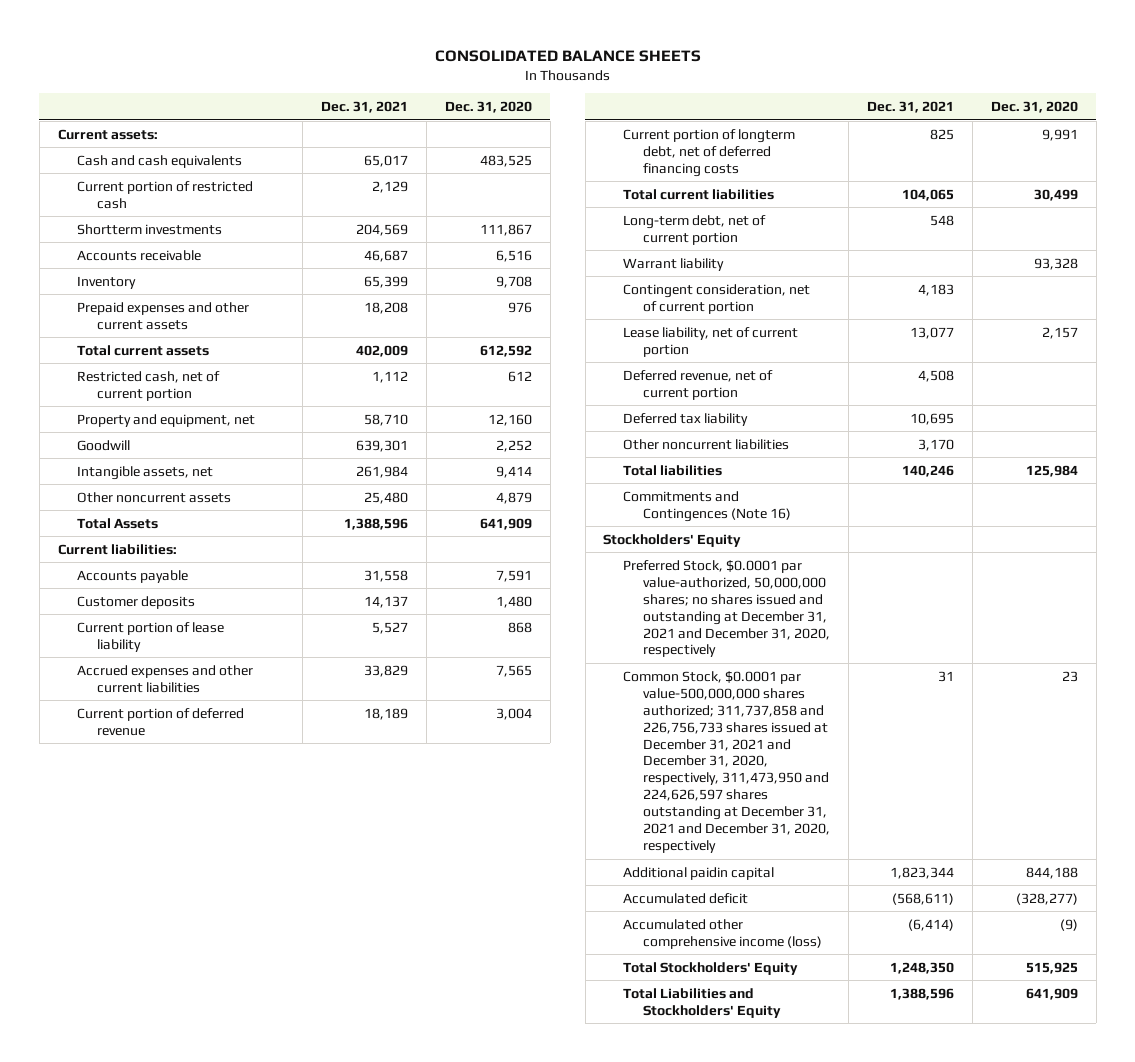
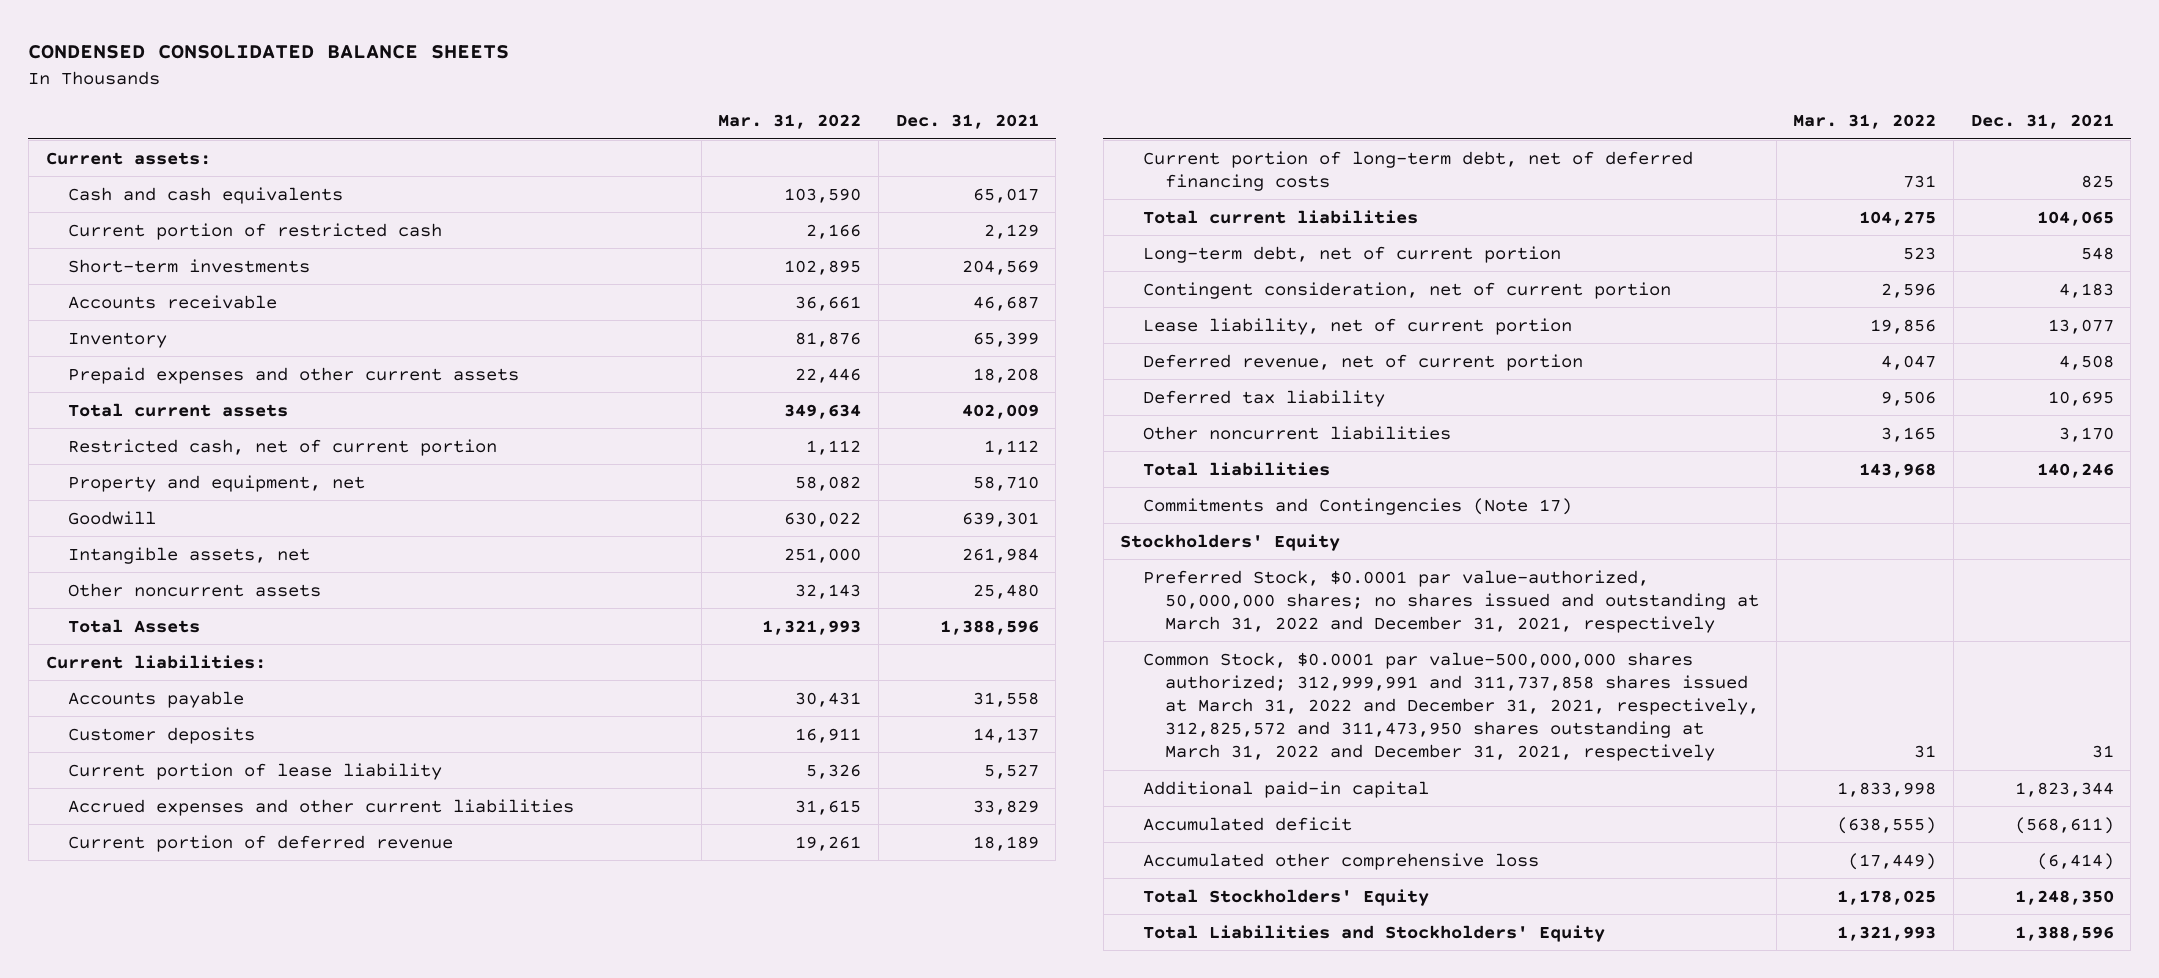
[434,49,701,62] CONSOLIDATED BALANCE SHEETS -> [28,44,510,59] CONDENSED CONSOLIDATED BALANCE SHEETS
[444,101,532,114] Dec. 31, 2020 -> none
none -> [718,114,862,130] Mar. 31, 2022
[77,223,223,235] Shortterm investments -> [67,258,310,273] Short-term investments
[623,128,796,177] Current portion of longterm debt, net of deferred financing costs -> [1142,150,1693,191] Current portion of long-term debt, net of deferred financing costs
[623,257,725,271] Warrant liability -> none
[623,490,792,522] Commitments and Contingences (Note 16) -> [1142,497,1572,515] Commitments and Contingencies (Note 17)
[623,559,831,658] Preferred Stock, $0.0001 par value-authorized, 50,000,000 shares; no shares issued and outstanding at December 31, 2021 and December 31, 2020, respectively -> [1142,569,1760,634] Preferred Stock, $0.0001 par value-authorized, 50,000,000 shares; no shares issued and outstanding at March 31, 2022 and December 31, 2021, respectively
[623,670,831,854] Common Stock, $0.0001 par value-500,000,000 shares authorized; 311,737,858 and 226,756,733 shares issued at December 31, 2021 and December 31, 2020, respectively, 311,473,950 and 224,626,597 shares outstanding at December 31, 2021 and December 31, 2020, respectively -> [1142,651,1760,762] Common Stock, $0.0001 par value-500,000,000 shares authorized; 312,999,991 and 311,737,858 shares issued at March 31, 2022 and December 31, 2021, respectively, 312,825,572 and 311,473,950 shares outstanding at March 31, 2022 and December 31, 2021, respectively
[623,866,775,880] Additional paidin capital -> [1142,780,1429,798] Additional paid-in capital
[623,918,823,949] Accumulated other comprehensive income (loss) -> [1142,852,1539,870] Accumulated other comprehensive loss

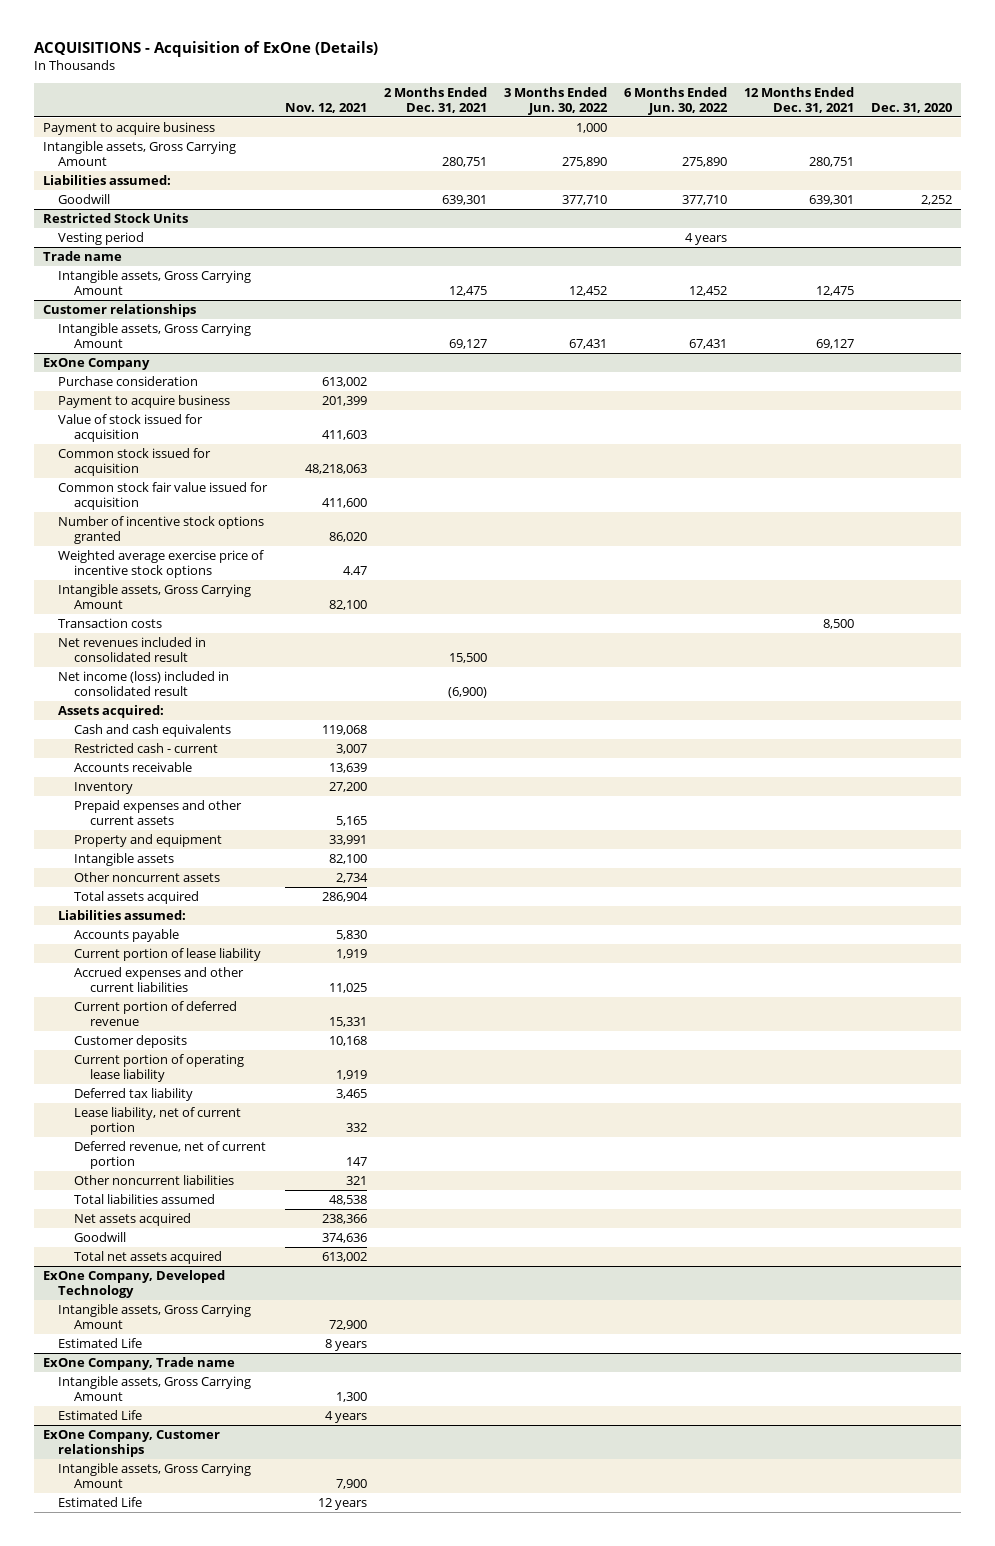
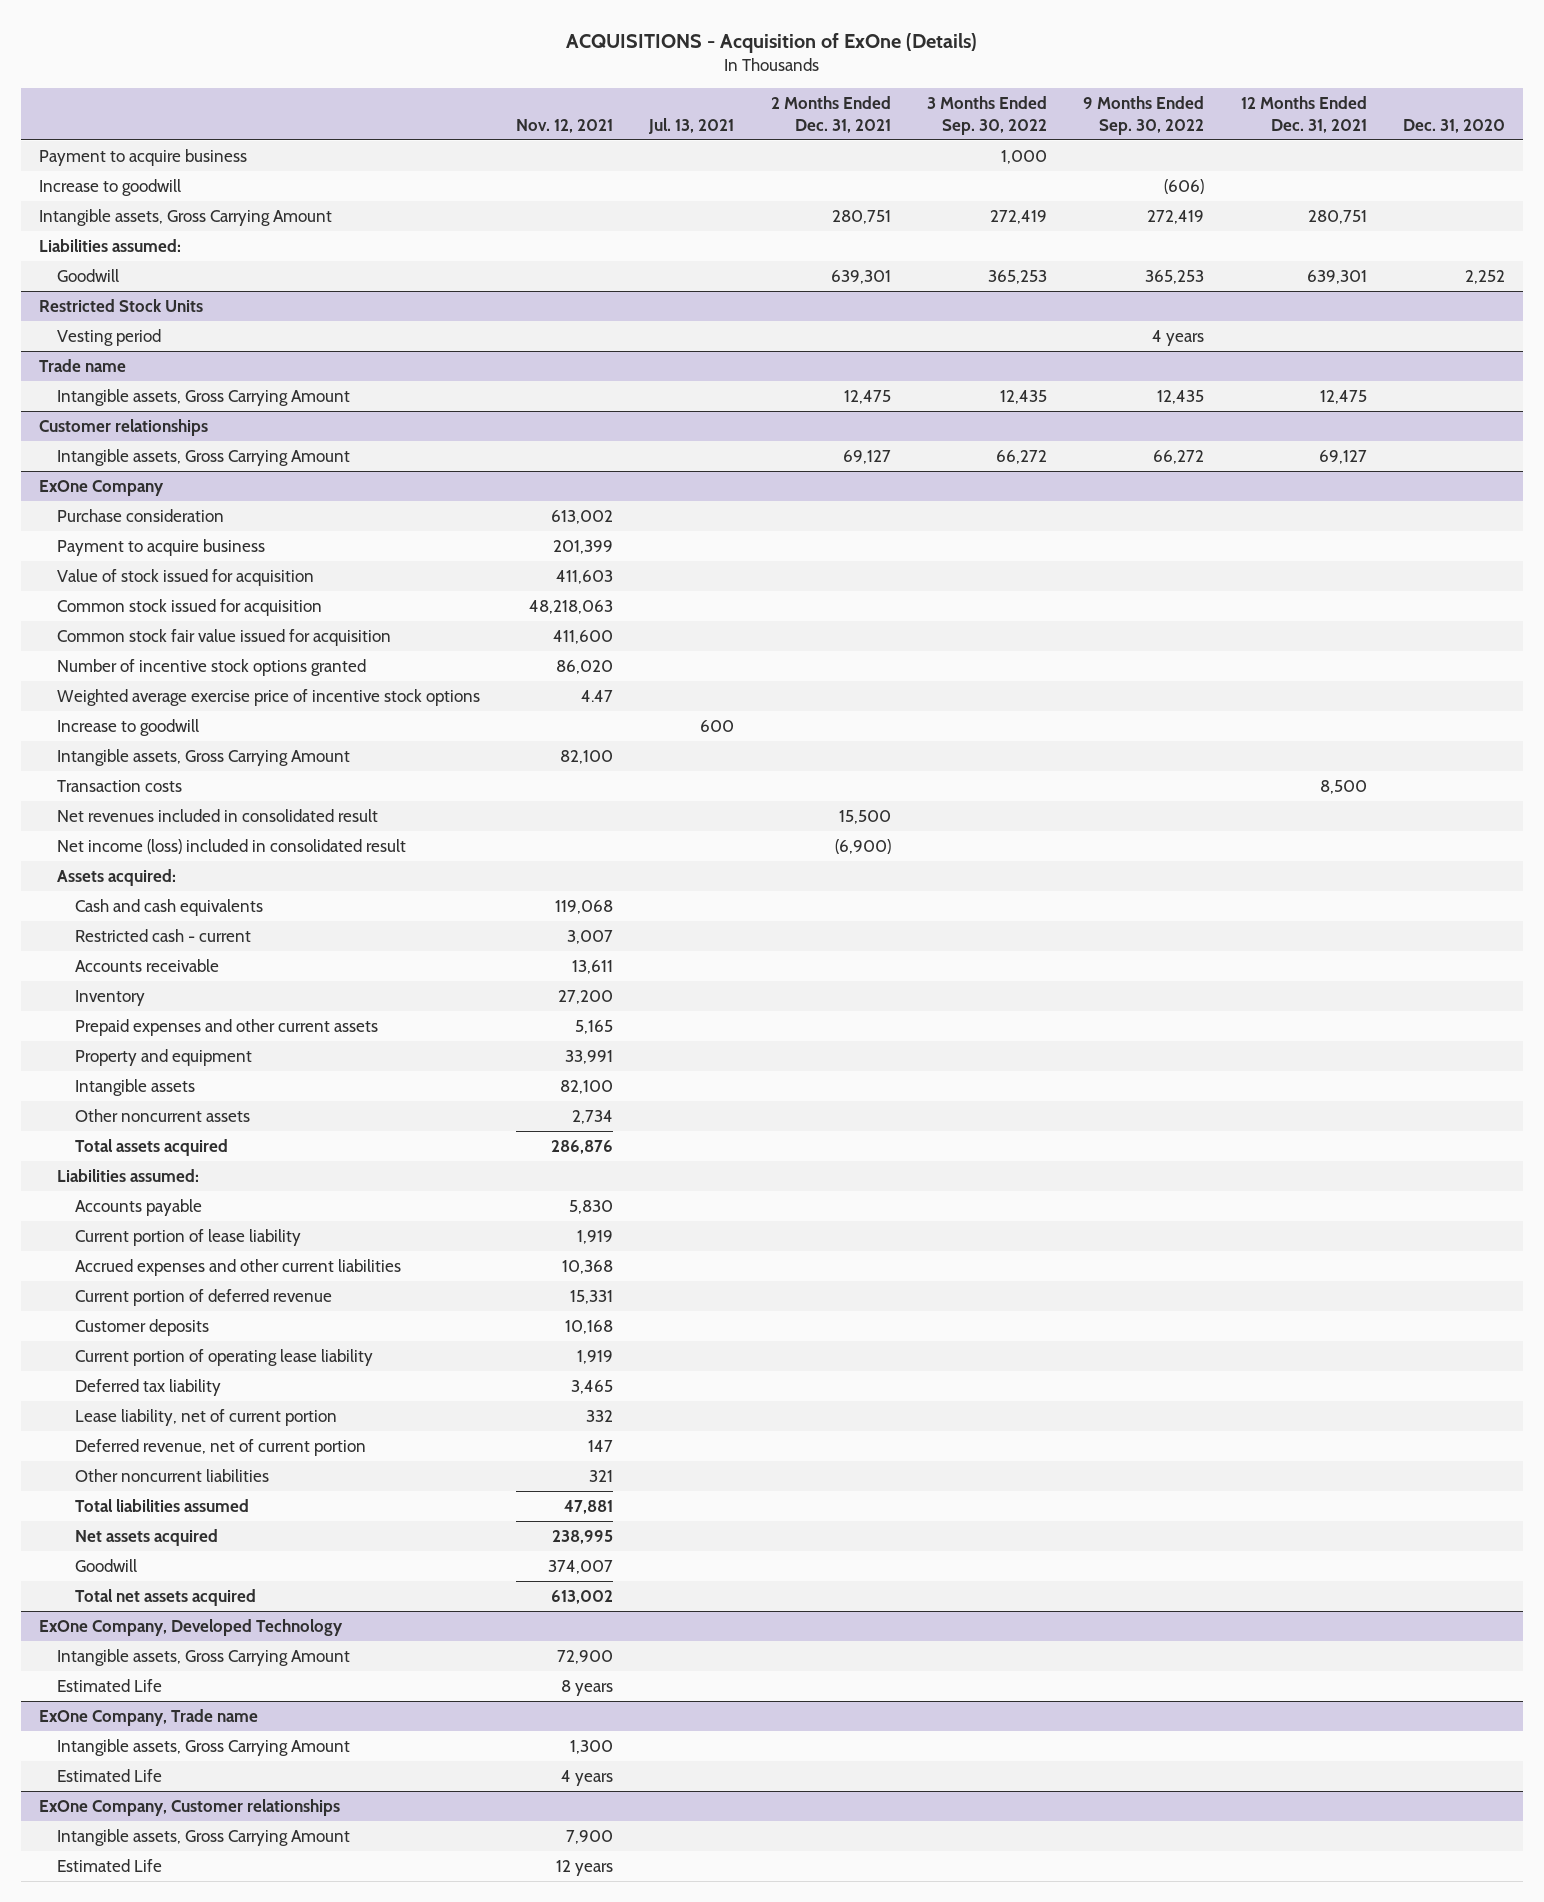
[503,86,608,115] 3 Months Ended Jun. 30, 2022 -> none
[624,86,729,115] 6 Months Ended Jun. 30, 2022 -> none
none -> [648,117,735,134] Jul. 13, 2021
none -> [927,95,1048,135] 3 Months Ended Sep. 30, 2022
none -> [1083,95,1205,135] 9 Months Ended Sep. 30, 2022
none -> [38,178,181,196] Increase to goodwill
none -> [56,718,199,736] Increase to goodwill
[328,762,367,773] 13,639 -> [572,959,614,974] 13,611
[321,891,368,902] 286,904 -> [551,1139,614,1154] 286,876
[328,982,367,993] 11,025 -> [562,1259,614,1274] 10,368
[328,1194,367,1205] 48,538 -> [564,1499,614,1514] 47,881
[321,1213,367,1224] 238,366 -> [552,1529,614,1544] 238,995
[321,1232,367,1243] 374,636 -> [548,1559,614,1574] 374,007

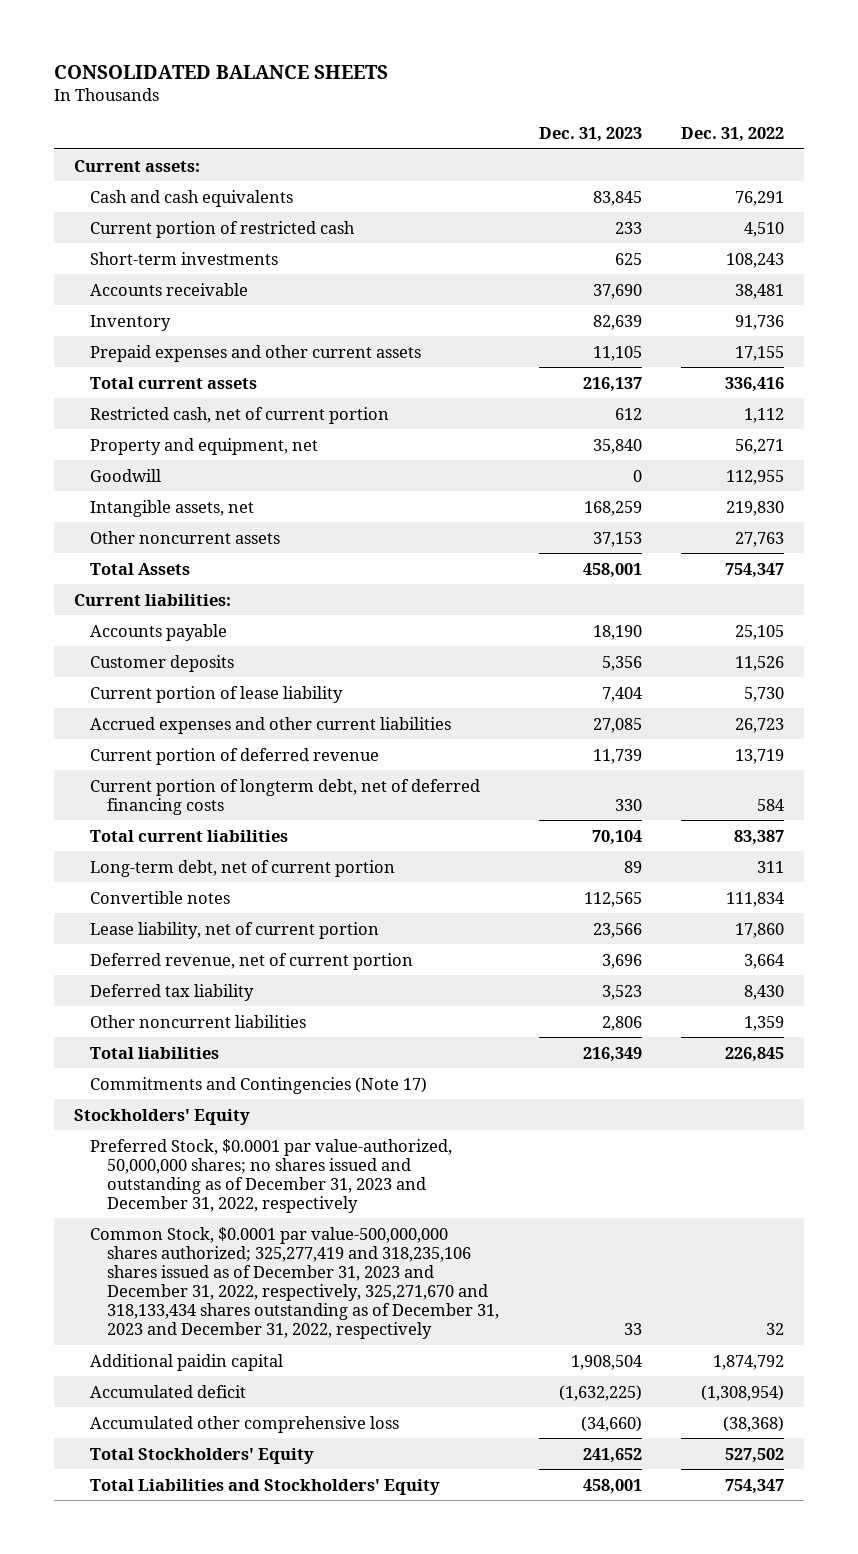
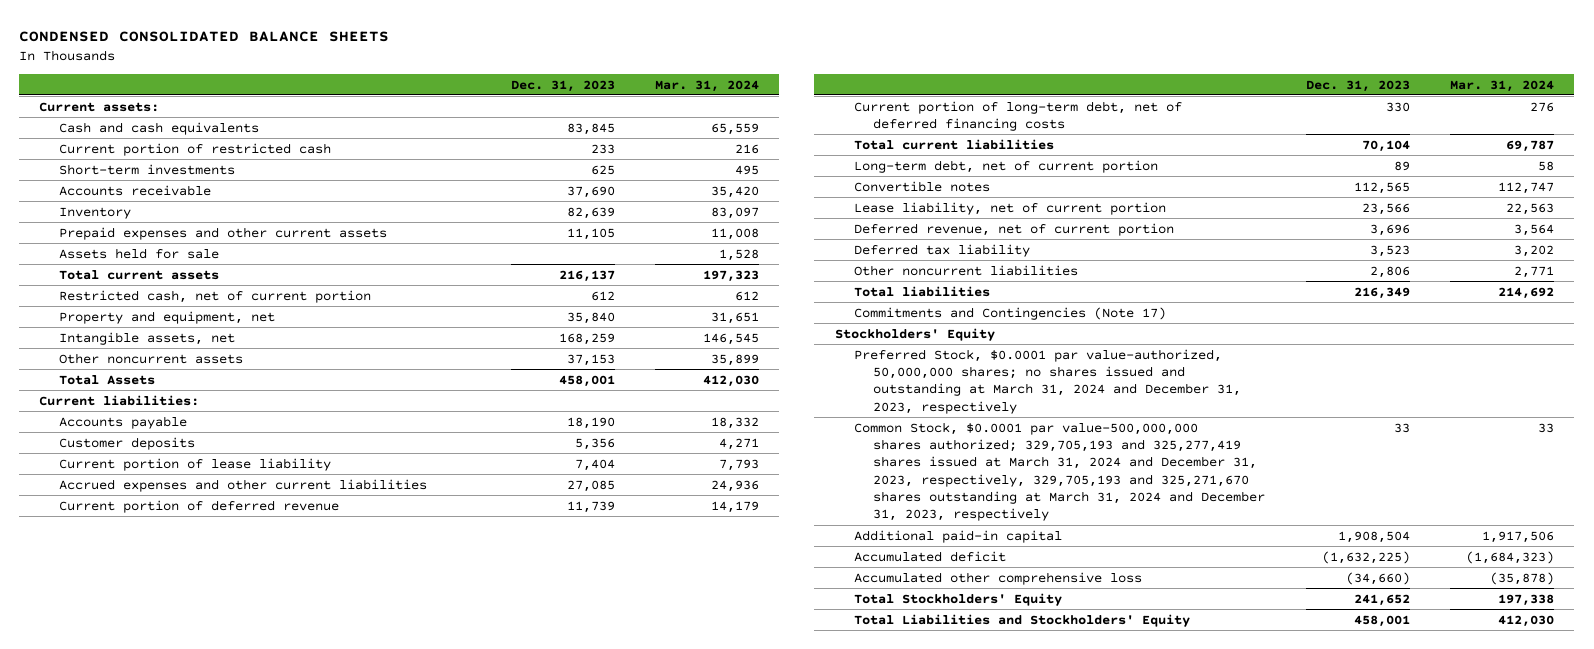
[53,65,388,80] CONSOLIDATED BALANCE SHEETS -> [19,31,390,43] CONDENSED CONSOLIDATED BALANCE SHEETS
[681,127,785,143] Dec. 31, 2022 -> none
none -> [655,79,760,92] Mar. 31, 2024
none -> [58,247,219,259] Assets held for sale
[90,468,162,482] Goodwill -> none
[90,778,481,815] Current portion of longterm debt, net of deferred financing costs -> [854,100,1183,131] Current portion of long-term debt, net of deferred financing costs
[90,1138,453,1213] Preferred Stock, $0.0001 par value-authorized, 50,000,000 shares; no shares issued and outstanding as of December 31, 2023 and December 31, 2022, respectively -> [854,348,1242,414] Preferred Stock, $0.0001 par value-authorized, 50,000,000 shares; no shares issued and outstanding at March 31, 2024 and December 31, 2023, respectively
[90,1226,500,1339] Common Stock, $0.0001 par value-500,000,000 shares authorized; 325,277,419 and 318,235,106 shares issued as of December 31, 2023 and December 31, 2022, respectively, 325,271,670 and 318,133,434 shares outstanding as of December 31, 2023 and December 31, 2022, respectively -> [854,421,1266,522] Common Stock, $0.0001 par value-500,000,000 shares authorized; 329,705,193 and 325,277,419 shares issued at March 31, 2024 and December 31, 2023, respectively, 329,705,193 and 325,271,670 shares outstanding at March 31, 2024 and December 31, 2023, respectively
[90,1353,284,1371] Additional paidin capital -> [854,529,1063,543] Additional paid-in capital

